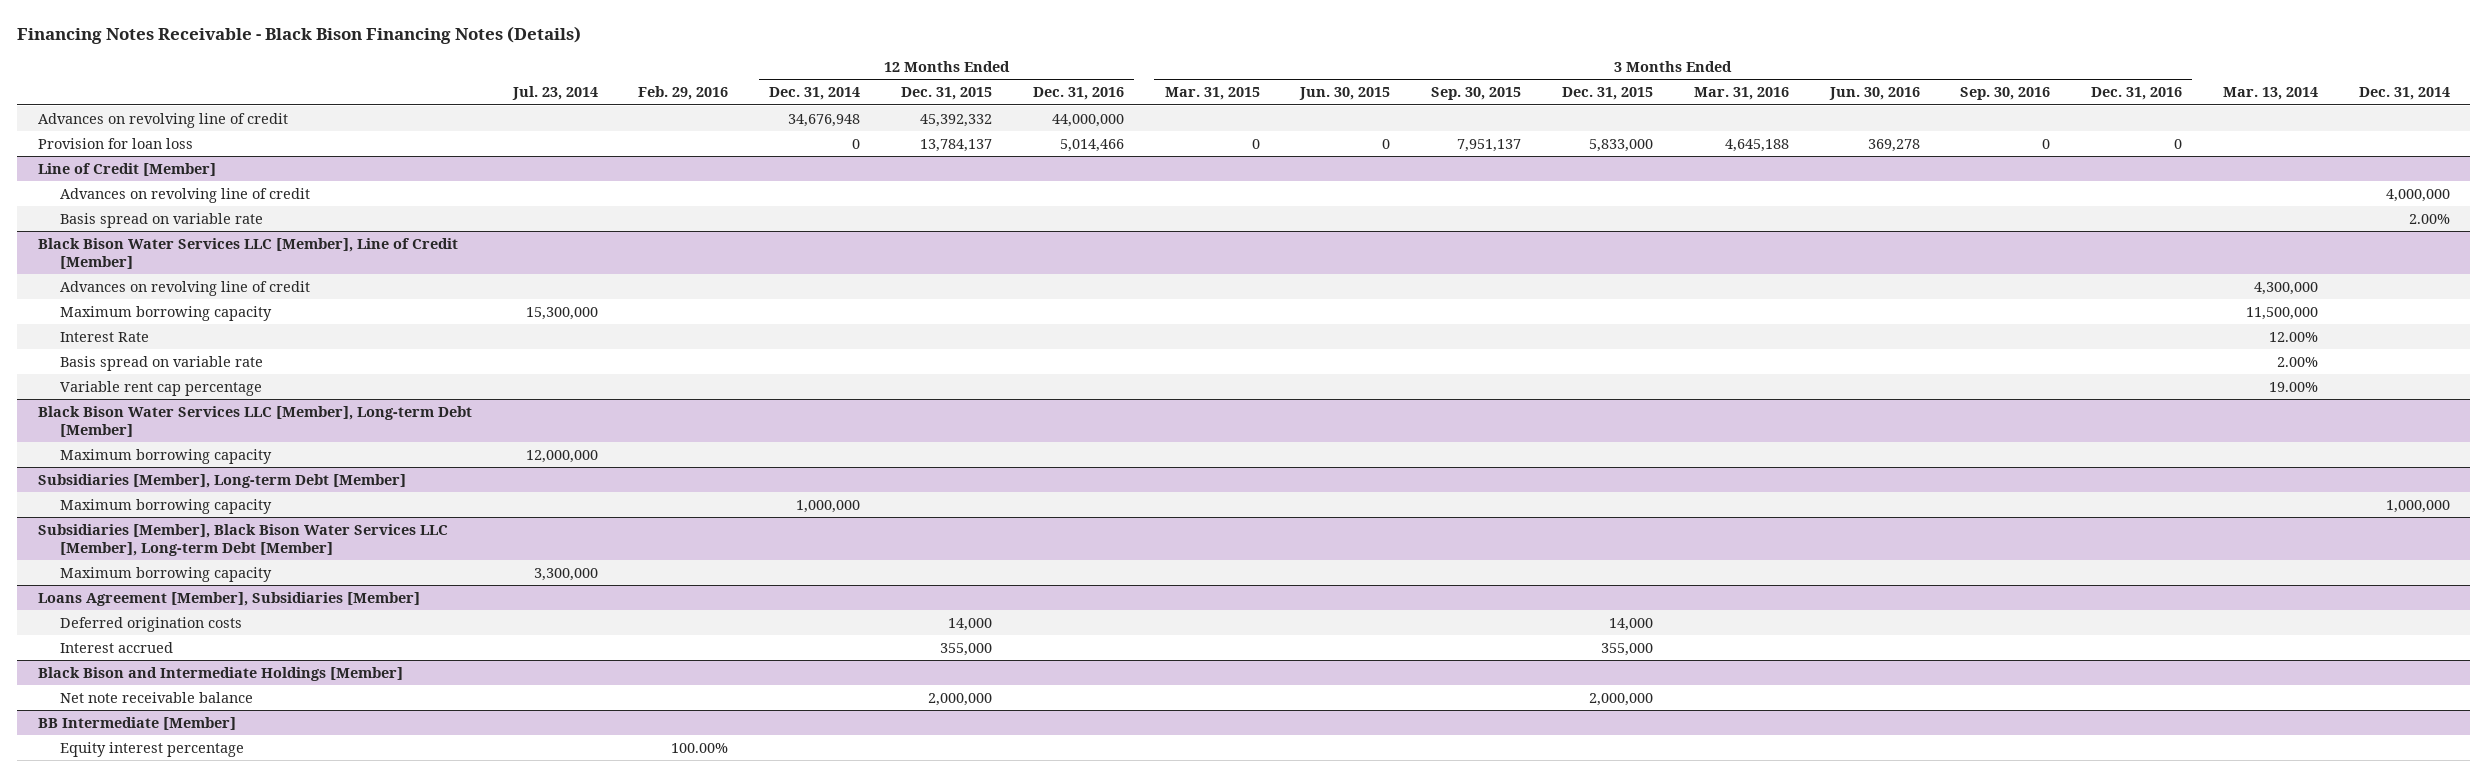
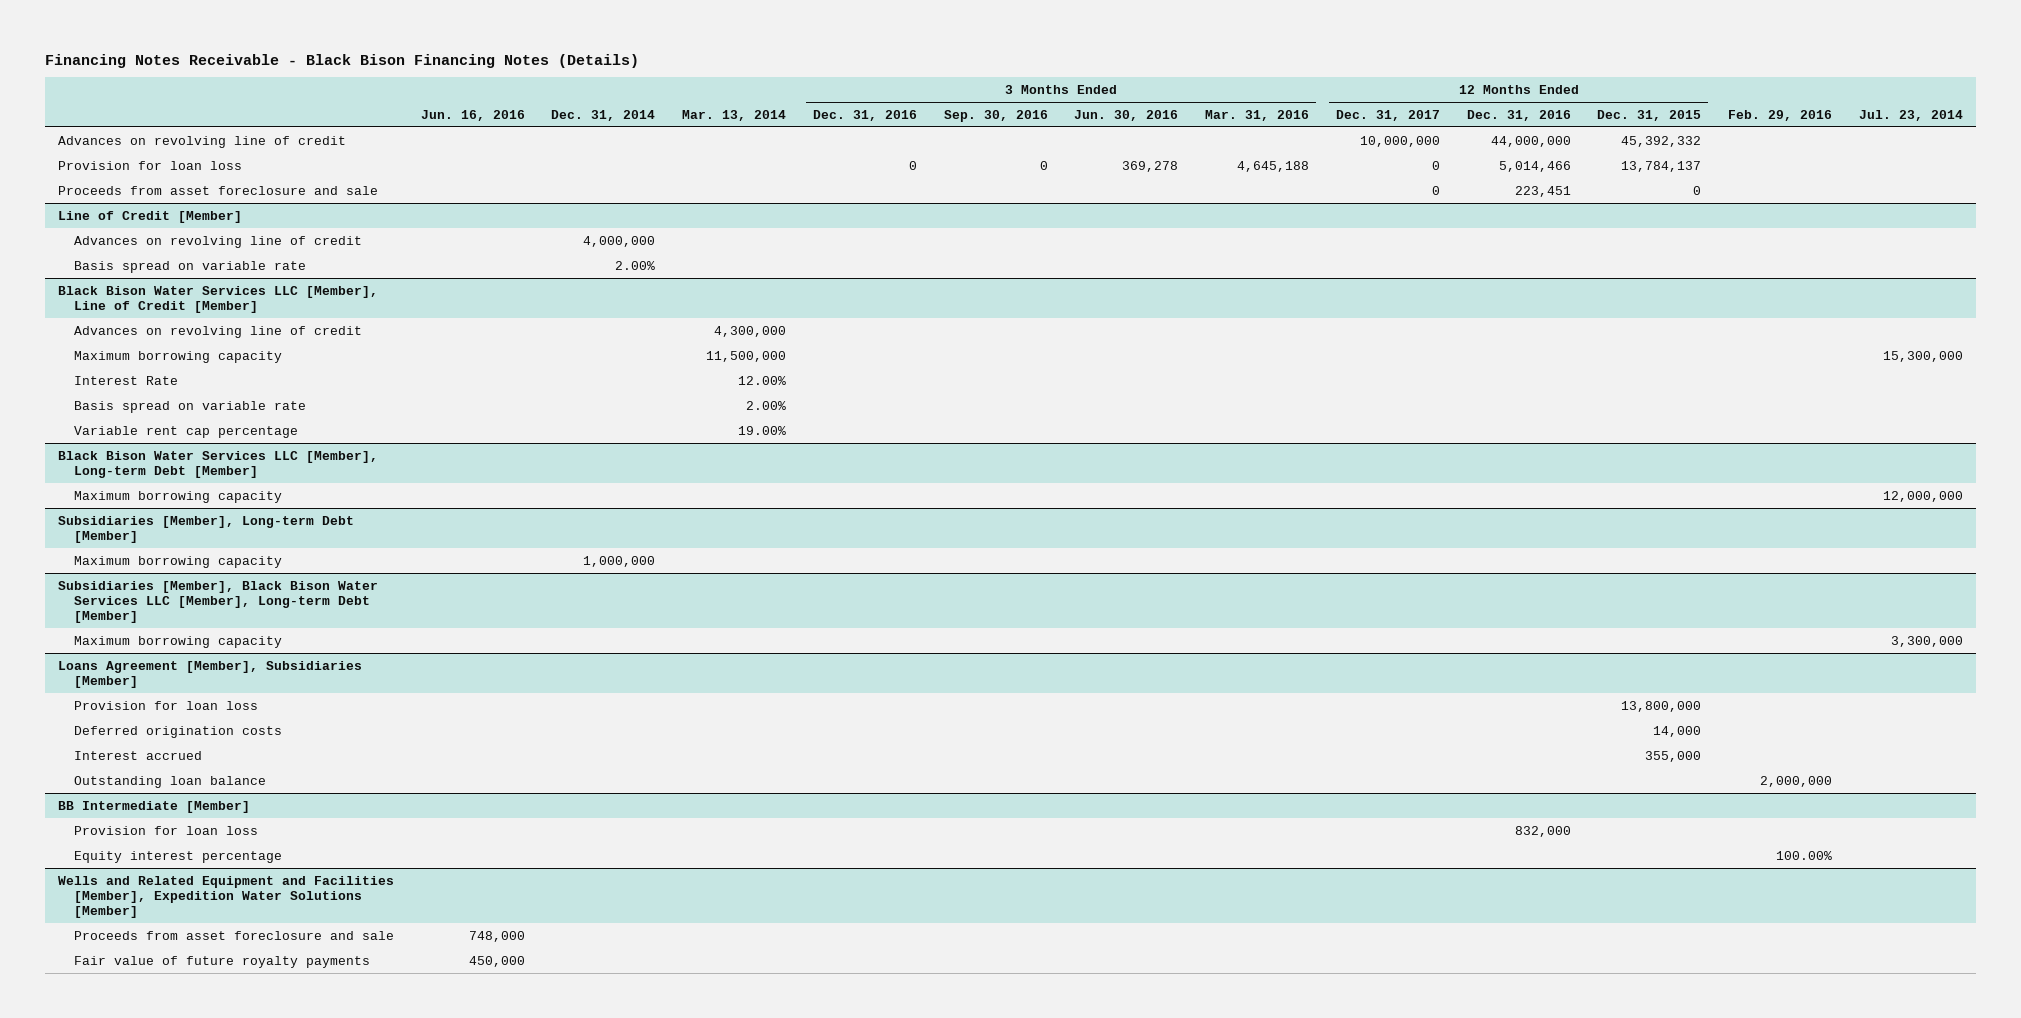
[769,87,861,101] Dec. 31, 2014 -> none
[1164,87,1260,101] Mar. 31, 2015 -> none
[1299,87,1391,101] Jun. 30, 2015 -> none
[1431,87,1522,101] Sep. 30, 2015 -> none
[1562,87,1654,101] Dec. 31, 2015 -> none
none -> [420,109,525,121] Jun. 16, 2016
none -> [1335,109,1440,121] Dec. 31, 2017
none -> [57,185,378,195] Proceeds from asset foreclosure and sale
none -> [73,700,258,710] Provision for loan loss
[37,666,403,681] Black Bison and Intermediate Holdings [Member] -> none
[60,691,254,703] Net note receivable balance -> none
none -> [73,775,266,788] Outstanding loan balance
none -> [73,825,258,835] Provision for loan loss
none -> [57,875,394,918] Wells and Related Equipment and Facilities [Member], Expedition Water Solutions [Member]
none -> [73,930,394,940] Proceeds from asset foreclosure and sale
none -> [73,955,370,968] Fair value of future royalty payments

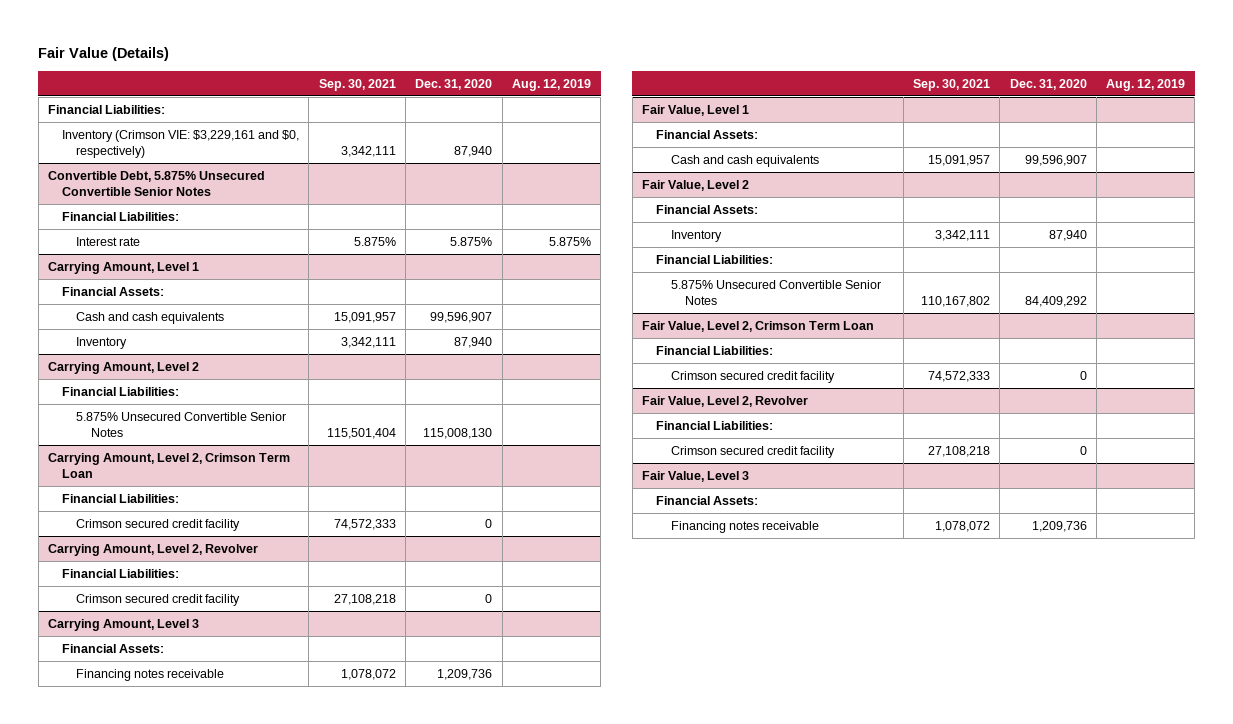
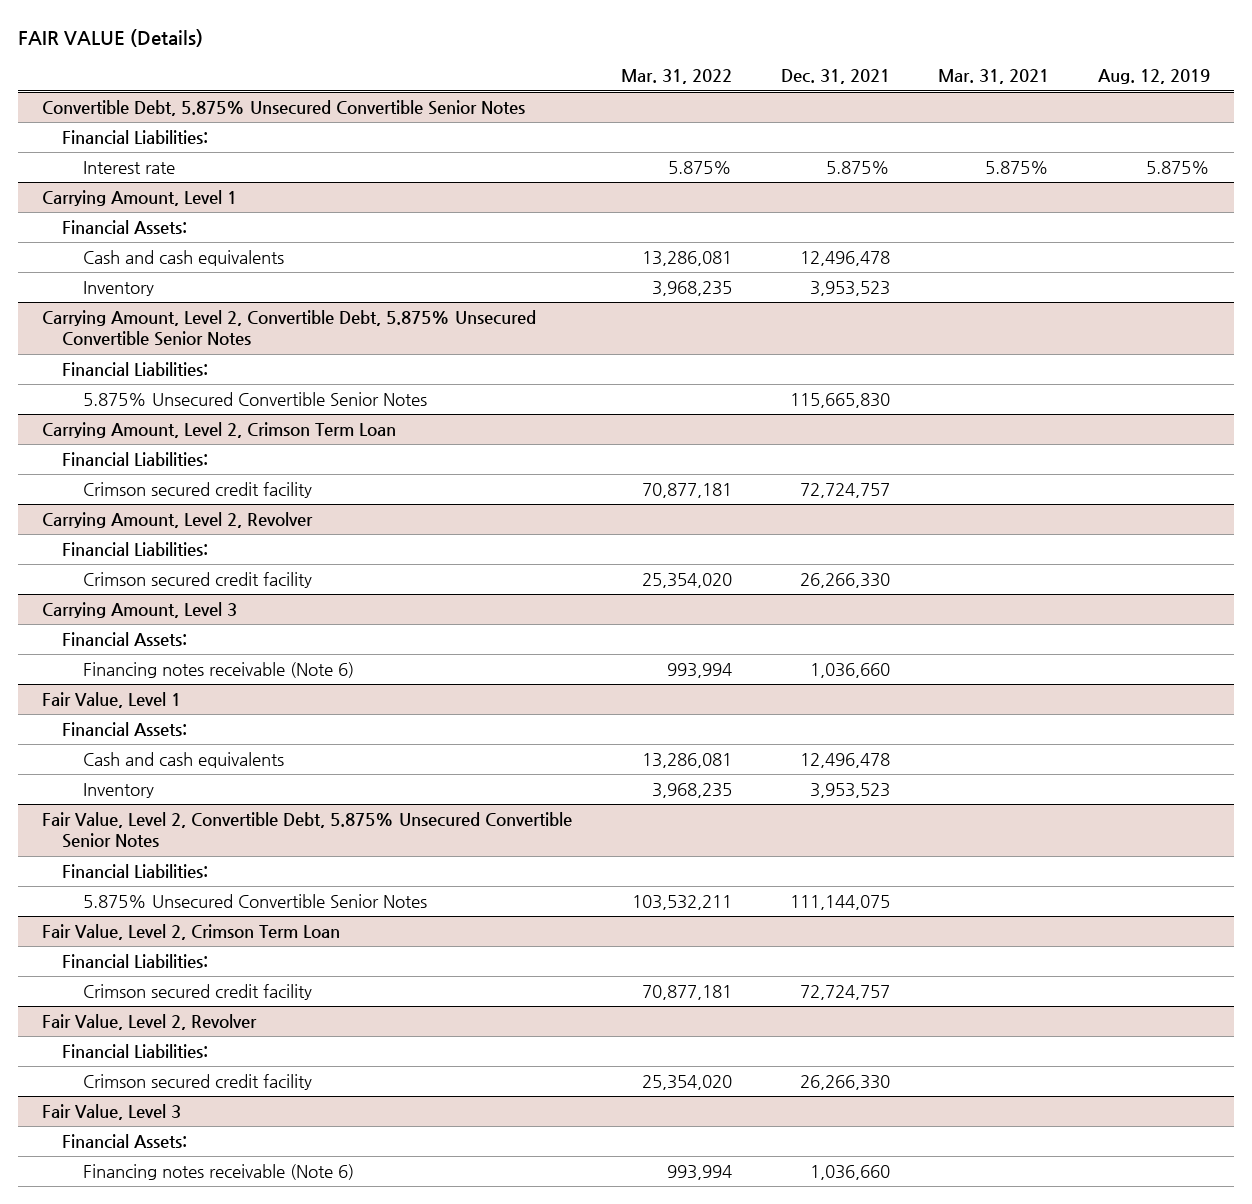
[38,46,170,61] Fair Value (Details) -> [17,28,203,47] FAIR VALUE (Details)
[318,78,396,91] Sep. 30, 2021 -> none
[415,78,493,90] Dec. 31, 2020 -> none
none -> [620,69,732,85] Mar. 31, 2022
none -> [780,69,890,85] Dec. 31, 2021
none -> [938,69,1050,85] Mar. 31, 2021
[47,105,165,115] Financial Liabilities: -> none
[62,130,300,159] Inventory (Crimson VIE: $3,229,161 and $0, respectively) -> none
[47,362,199,375] Carrying Amount, Level 2 -> [42,310,537,347] Carrying Amount, Level 2, Convertible Debt, 5.875% Unsecured Convertible Senior Notes
[76,669,225,682] Financing notes receivable -> [82,662,354,679] Financing notes receivable (Note 6)
[656,205,759,215] Financial Assets: -> none
[670,230,722,243] Inventory -> none
none -> [82,783,154,799] Inventory
[642,180,750,192] Fair Value, Level 2 -> [42,812,573,849] Fair Value, Level 2, Convertible Debt, 5.875% Unsecured Convertible Senior Notes
[670,521,819,534] Financing notes receivable -> [82,1164,354,1181] Financing notes receivable (Note 6)

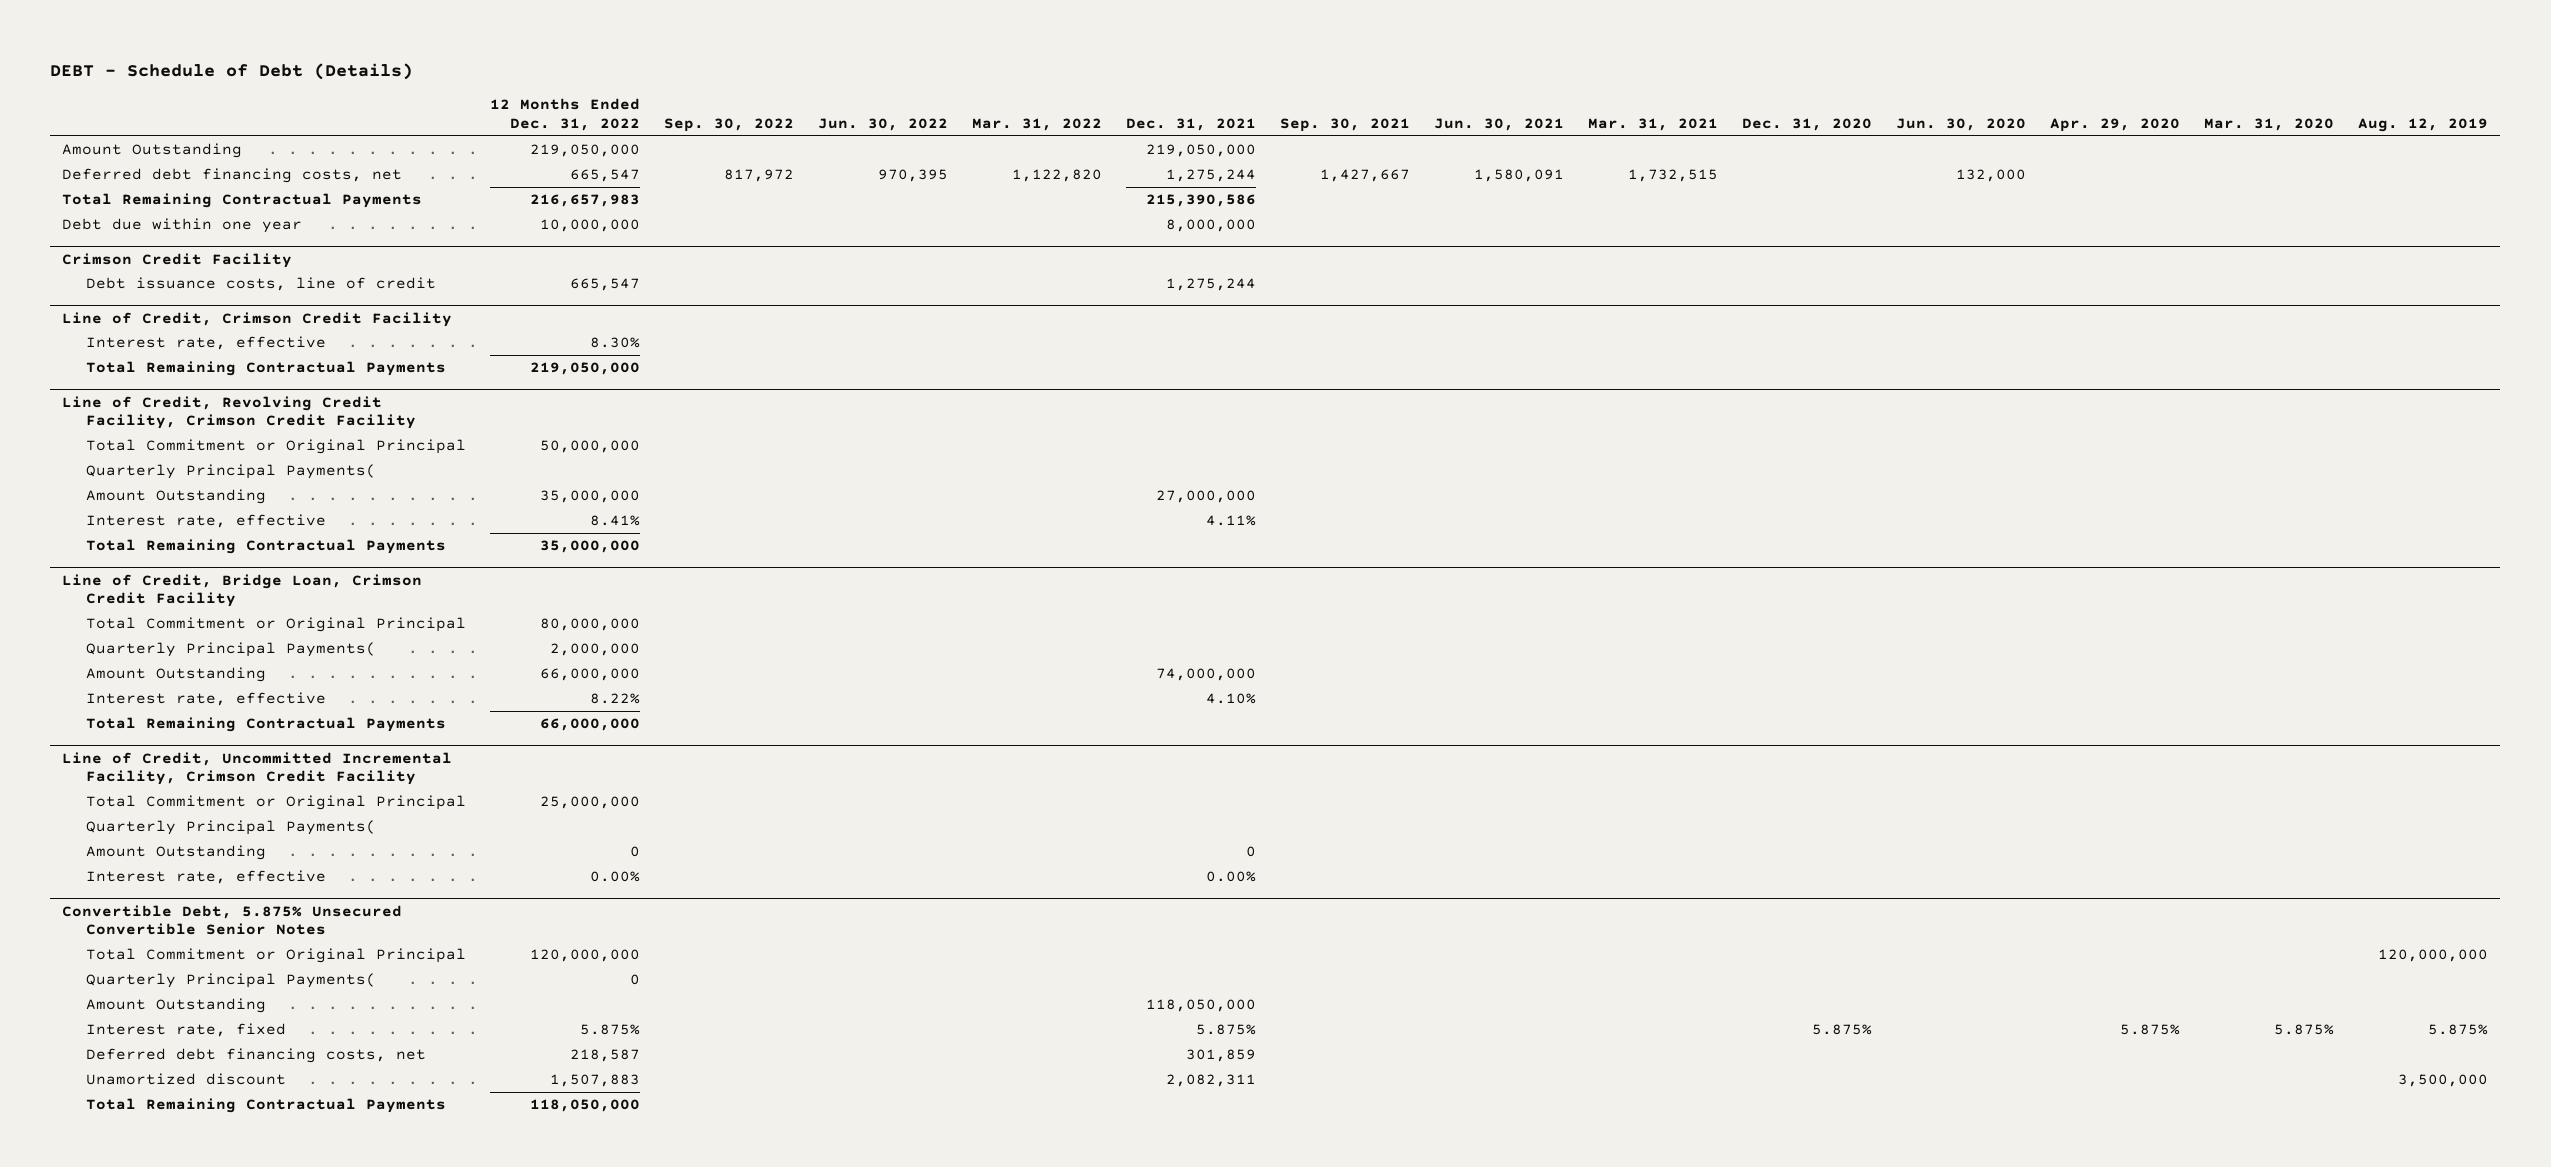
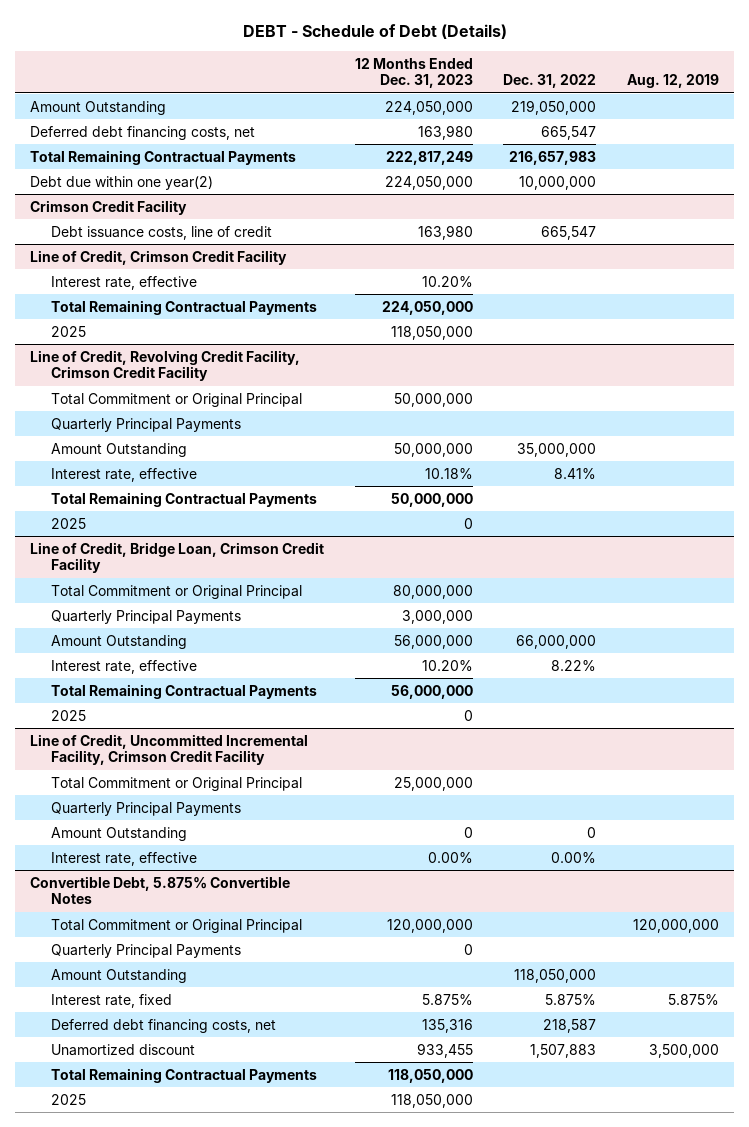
[490,98,641,131] 12 Months Ended Dec. 31, 2022 -> none
[664,117,795,132] Sep. 30, 2022 -> none
[818,117,949,131] Jun. 30, 2022 -> none
[972,117,1103,131] Mar. 31, 2022 -> none
[1126,117,1257,131] Dec. 31, 2021 -> none
[1280,117,1411,132] Sep. 30, 2021 -> none
[1434,117,1565,131] Jun. 30, 2021 -> none
[1588,117,1719,131] Mar. 31, 2021 -> none
[1742,117,1873,131] Dec. 31, 2020 -> none
[1896,117,2027,131] Jun. 30, 2020 -> none
[2050,117,2181,132] Apr. 29, 2020 -> none
[2204,117,2335,131] Mar. 31, 2020 -> none
none -> [354,57,473,89] 12 Months Ended Dec. 31, 2023
none -> [503,74,597,89] Dec. 31, 2022
[62,218,303,234] Debt due within one year -> [30,175,214,190] Debt due within one year(2)
none -> [50,325,86,337] 2025
[86,464,377,480] Quarterly Principal Payments( -> [50,417,241,432] Quarterly Principal Payments
none -> [50,517,86,529] 2025
[86,642,377,658] Quarterly Principal Payments( -> [50,609,241,624] Quarterly Principal Payments
none -> [50,709,86,721] 2025
[86,820,377,836] Quarterly Principal Payments( -> [50,801,241,816] Quarterly Principal Payments
[62,904,403,936] Convertible Debt, 5.875% Unsecured Convertible Senior Notes -> [30,875,291,905] Convertible Debt, 5.875% Convertible Notes
[86,973,377,989] Quarterly Principal Payments( -> [50,943,241,958] Quarterly Principal Payments
none -> [50,1093,86,1105] 2025

